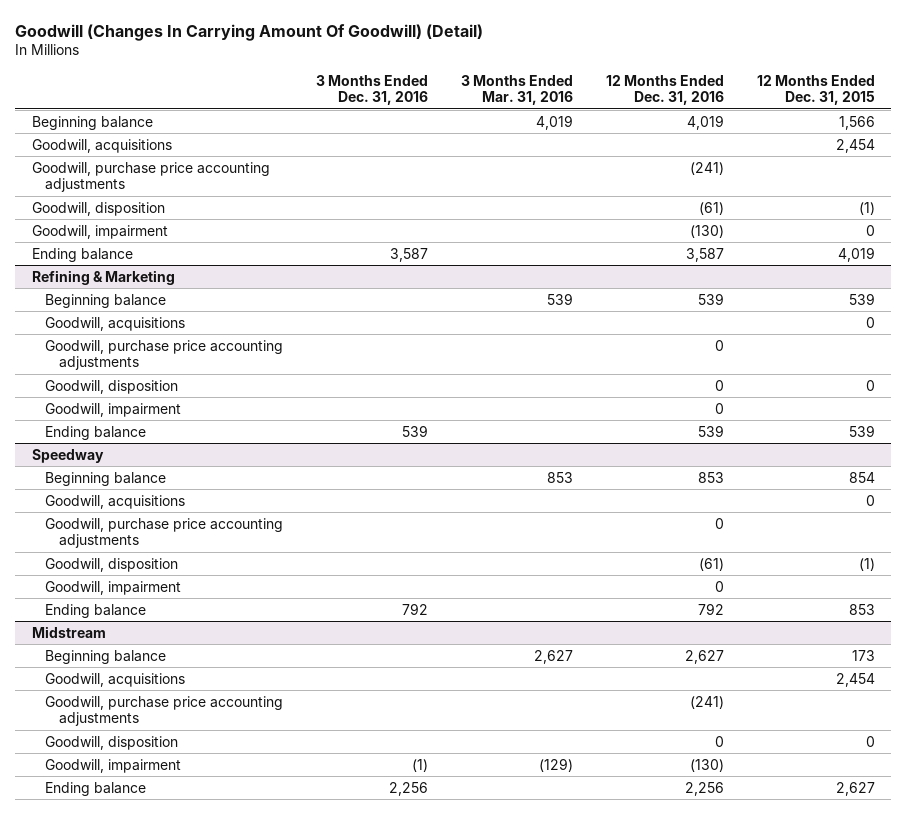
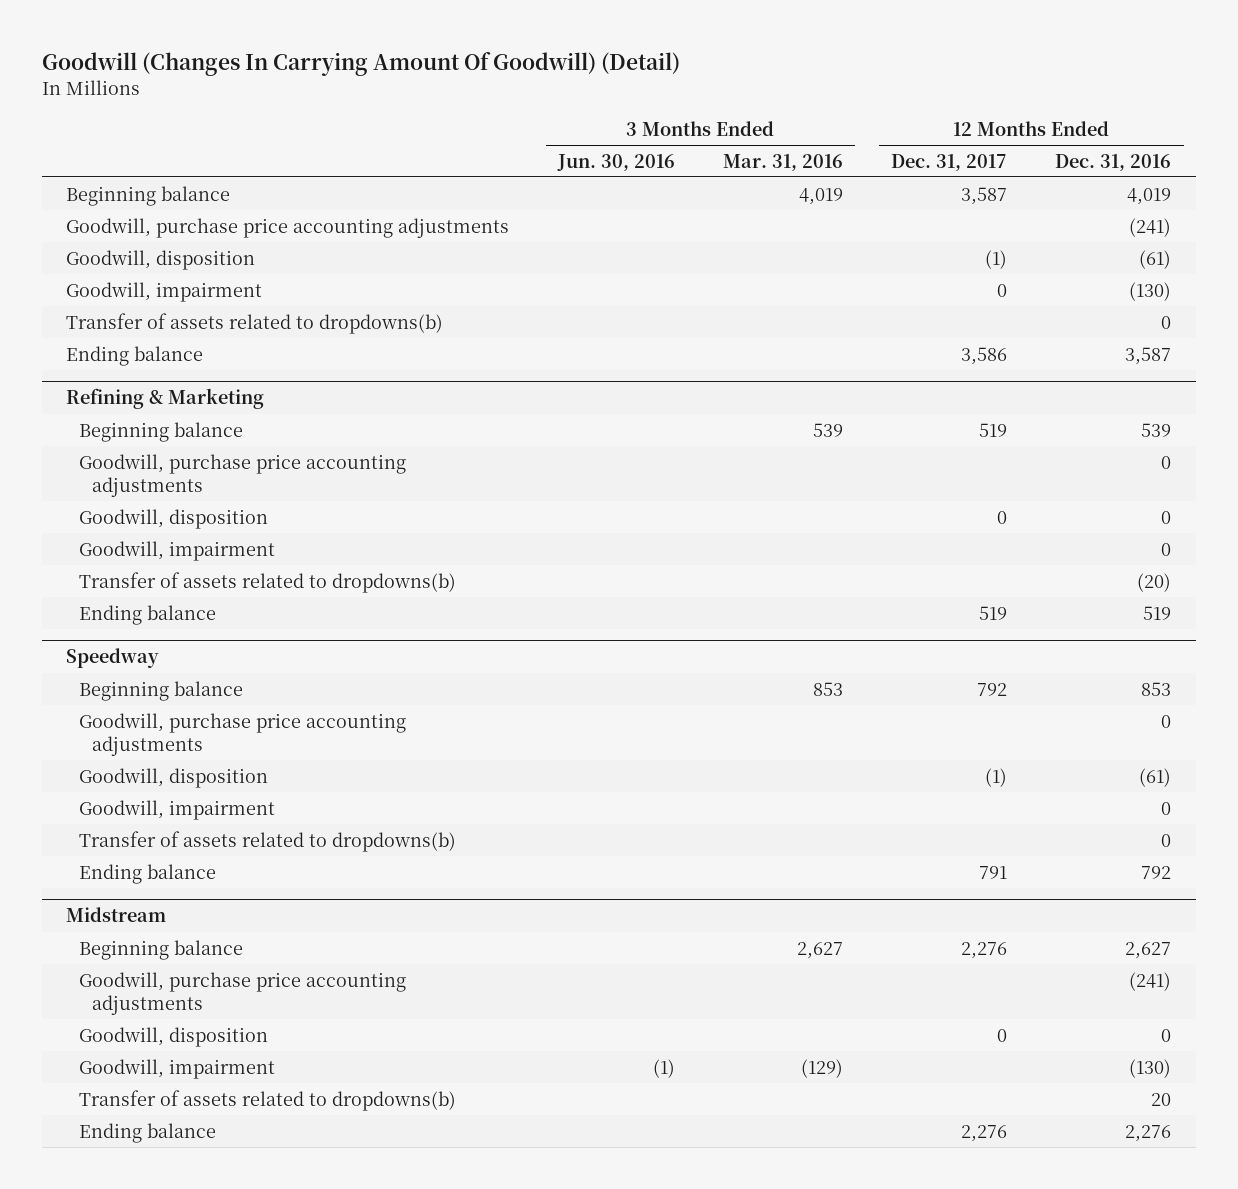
[316,74,429,106] 3 Months Ended Dec. 31, 2016 -> none
[756,74,875,106] 12 Months Ended Dec. 31, 2015 -> none
none -> [556,153,675,171] Jun. 30, 2016
none -> [891,153,1008,171] Dec. 31, 2017
[31,138,172,153] Goodwill, acquisitions -> none
none -> [66,312,444,334] Transfer of assets related to dropdowns(b)
[45,316,186,331] Goodwill, acquisitions -> none
none -> [79,571,457,593] Transfer of assets related to dropdowns(b)
[698,424,725,437] 539 -> [1143,605,1172,620] 519
[45,494,186,509] Goodwill, acquisitions -> none
none -> [79,830,457,852] Transfer of assets related to dropdowns(b)
[45,672,186,687] Goodwill, acquisitions -> none
none -> [79,1089,457,1111] Transfer of assets related to dropdowns(b)
[685,781,725,796] 2,256 -> [1125,1124,1172,1142] 2,276

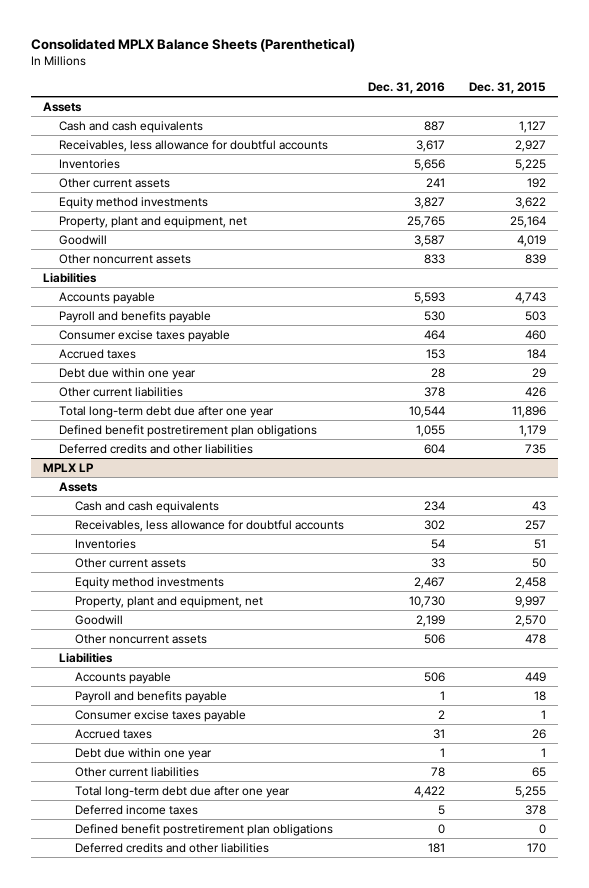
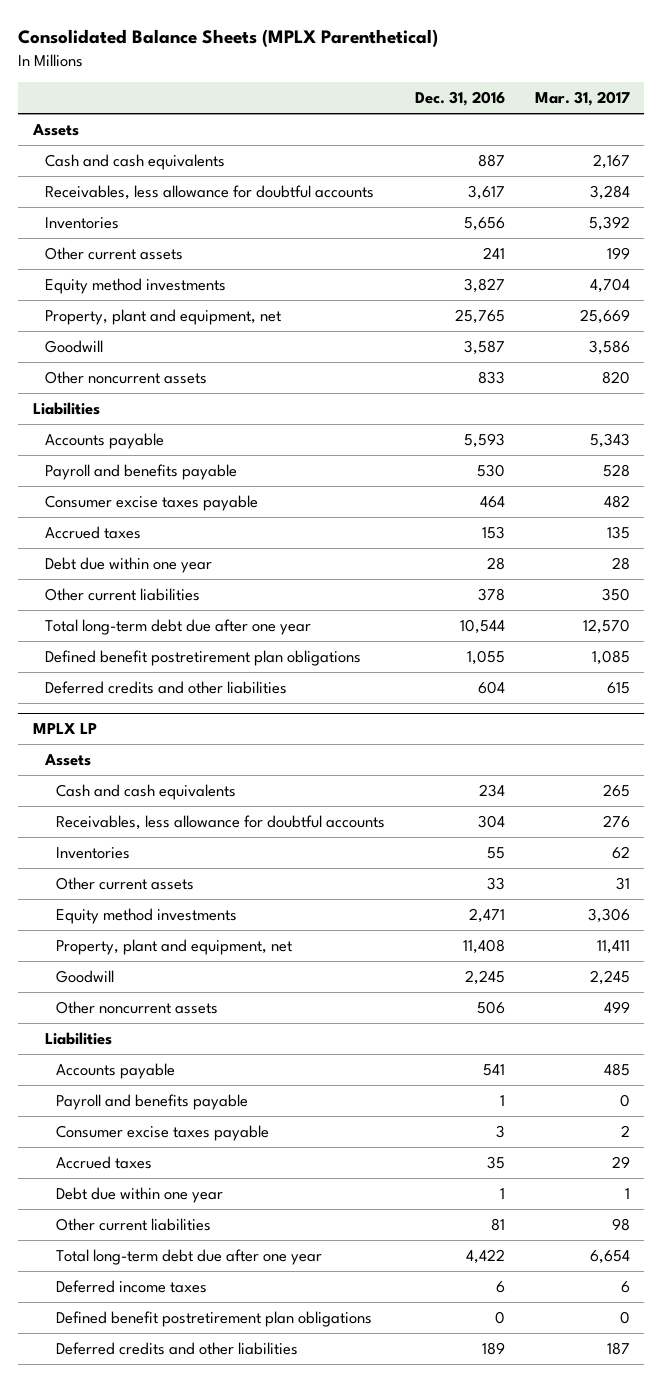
[31,38,356,53] Consolidated MPLX Balance Sheets (Parenthetical) -> [17,29,438,48] Consolidated Balance Sheets (MPLX Parenthetical)
[468,81,546,94] Dec. 31, 2015 -> none
none -> [534,91,630,107] Mar. 31, 2017
[424,519,446,530] 302 -> [478,815,506,829] 304
[431,538,446,549] 54 -> [487,847,506,860] 55
[414,576,446,589] 2,467 -> [469,908,506,924] 2,471
[409,595,446,608] 10,730 -> [463,939,506,955] 11,408
[416,614,446,627] 2,199 -> [465,970,506,986] 2,245
[424,671,446,682] 506 -> [483,1064,506,1077] 541
[438,709,446,719] 2 -> [496,1125,506,1139] 3
[433,728,446,739] 31 -> [487,1156,506,1170] 35
[431,766,446,777] 78 -> [491,1218,506,1232] 81
[438,804,446,815] 5 -> [496,1281,506,1294] 6
[428,842,446,853] 181 -> [482,1342,506,1356] 189

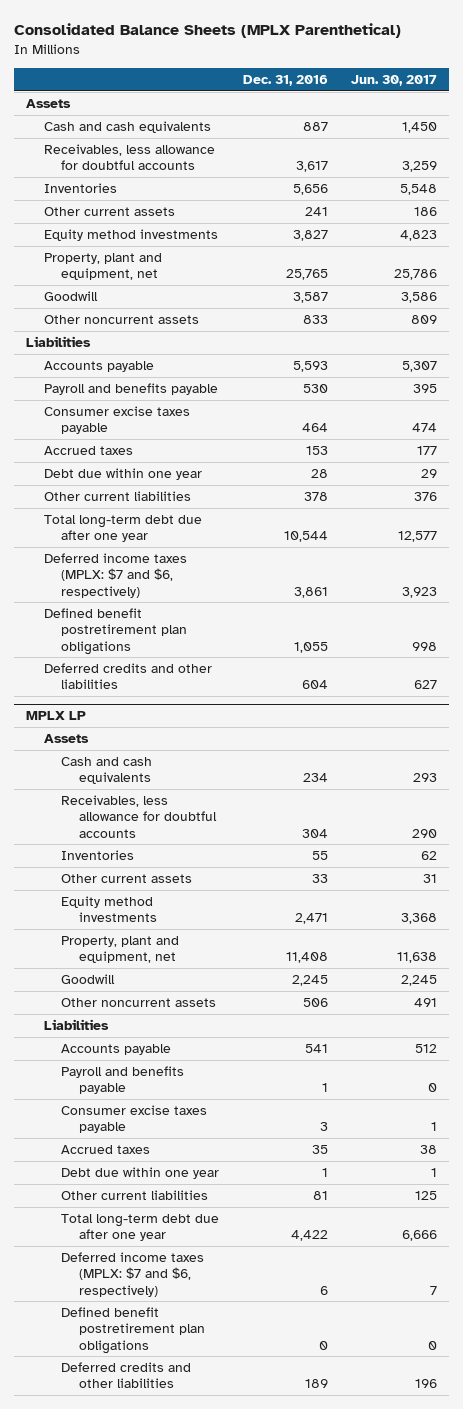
[534,91,630,107] Mar. 31, 2017 -> none
none -> [350,74,437,86] Jun. 30, 2017
none -> [43,553,187,598] Deferred income taxes (MPLX: $7 and $6, respectively)
[56,1280,208,1294] Deferred income taxes -> none
none -> [61,1252,205,1297] Deferred income taxes (MPLX: $7 and $6, respectively)

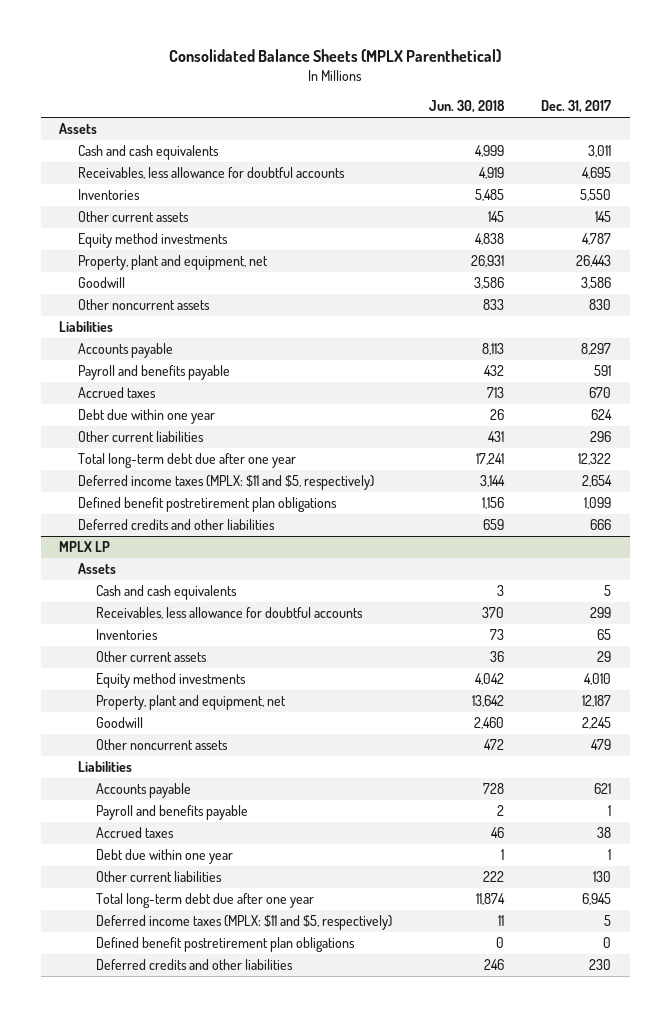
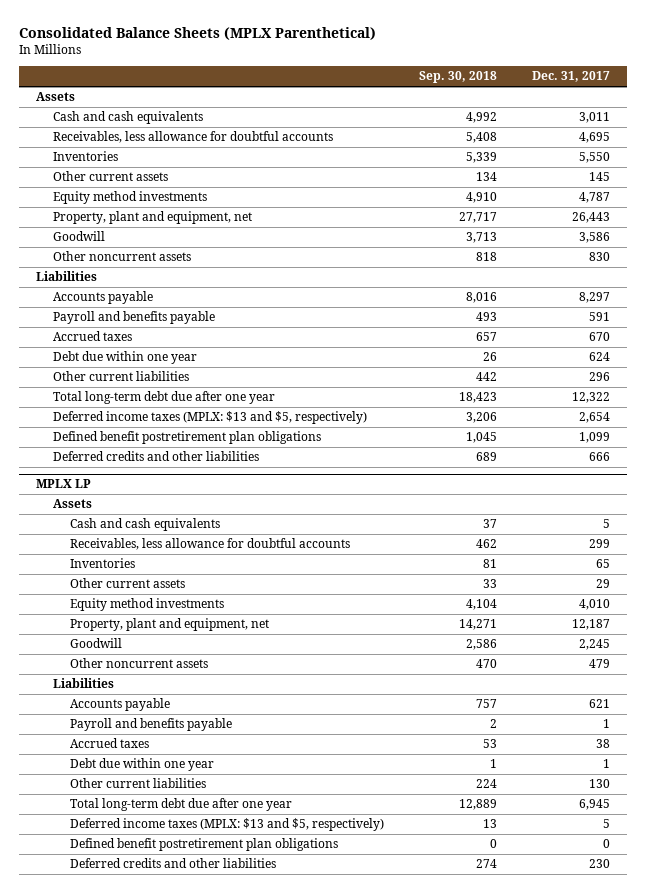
[429,100,506,114] Jun. 30, 2018 -> none
none -> [419,71,498,84] Sep. 30, 2018
[77,474,374,490] Deferred income taxes (MPLX: $11 and $5, respectively) -> [53,411,368,425] Deferred income taxes (MPLX: $13 and $5, respectively)
[96,914,393,930] Deferred income taxes (MPLX: $11 and $5, respectively) -> [70,818,385,832] Deferred income taxes (MPLX: $13 and $5, respectively)

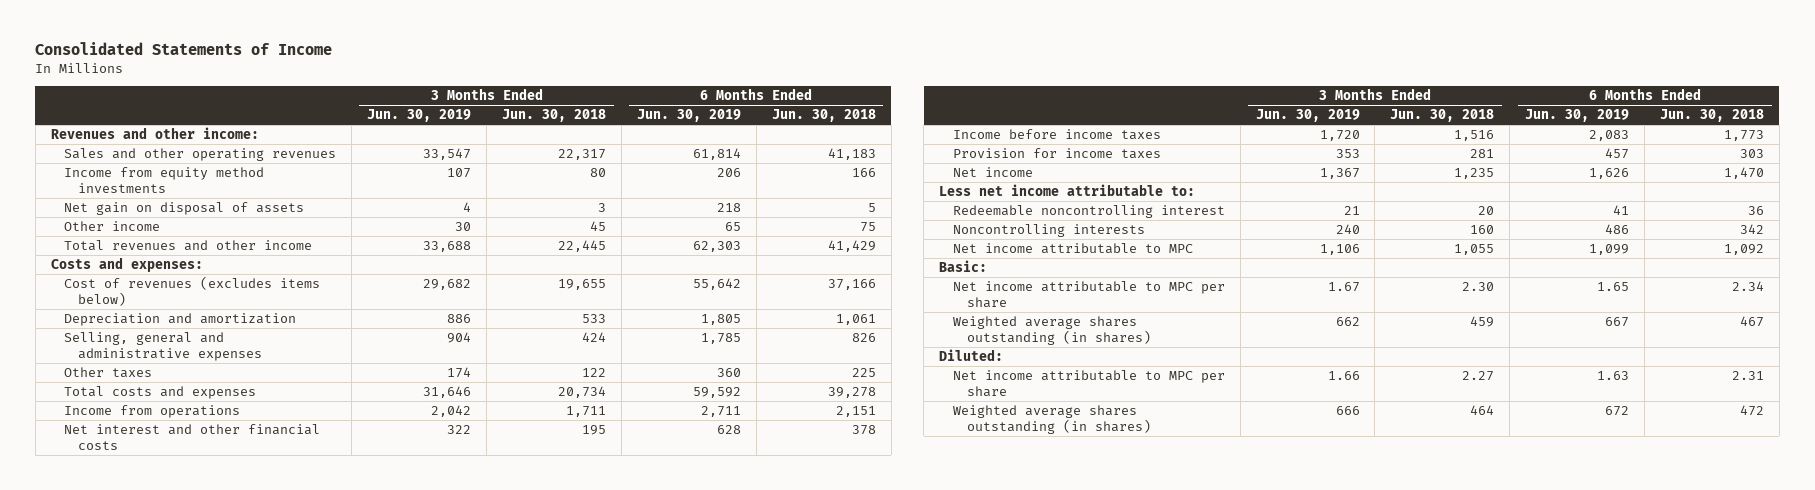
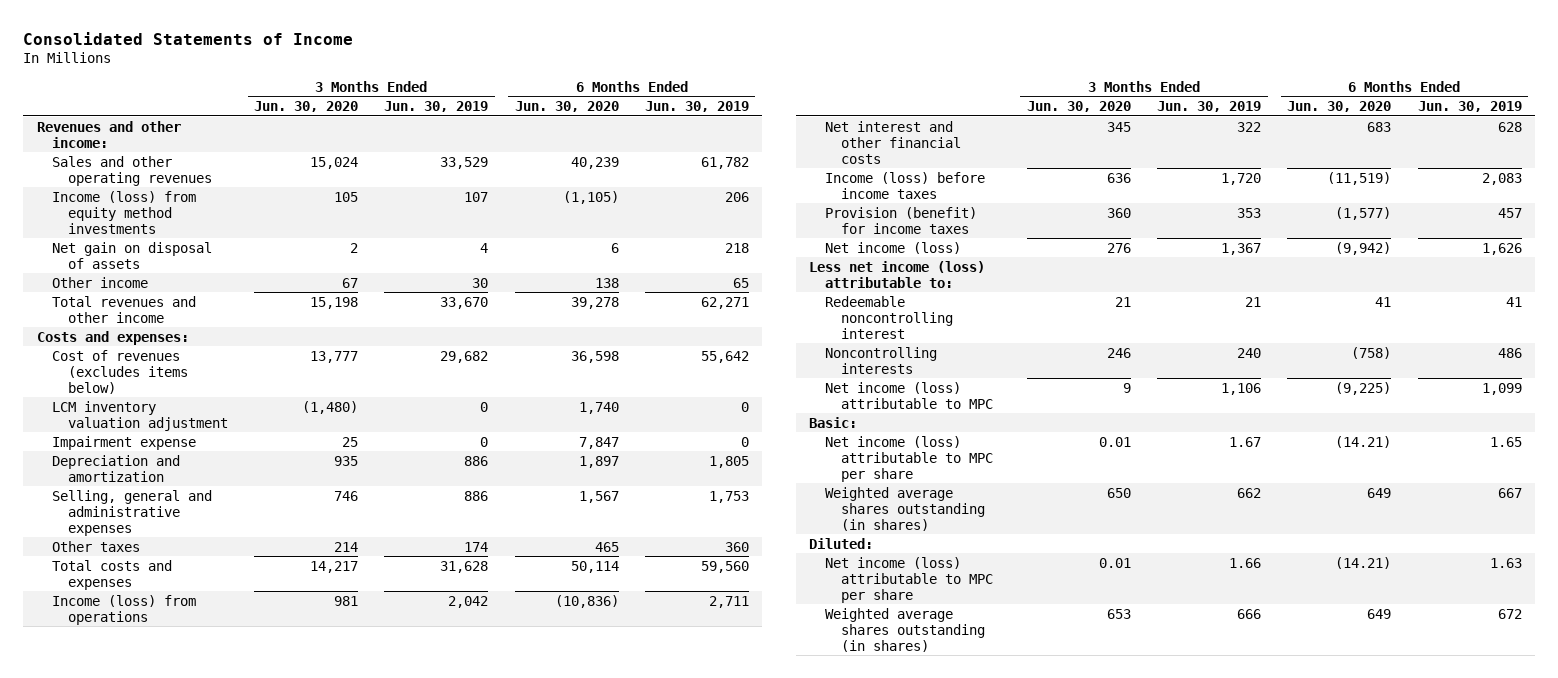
[502,109,607,123] Jun. 30, 2018 -> none
[771,109,876,123] Jun. 30, 2018 -> none
none -> [254,101,359,113] Jun. 30, 2020
none -> [514,101,619,113] Jun. 30, 2020
[423,148,472,161] 33,547 -> [440,156,489,169] 33,529
[692,148,741,161] 61,814 -> [700,156,749,169] 61,782
[64,167,265,194] Income from equity method investments -> [52,190,197,234] Income (loss) from equity method investments
[423,241,472,253] 33,688 -> [440,296,489,309] 33,670
[692,241,741,253] 62,303 -> [700,296,749,309] 62,271
none -> [52,400,229,431] LCM inventory valuation adjustment
none -> [52,435,197,450] Impairment expense
[447,332,472,344] 904 -> [464,490,489,501] 886
[700,333,741,345] 1,785 -> [708,490,749,503] 1,753
[423,386,472,399] 31,646 -> [440,560,489,573] 31,628
[692,387,741,399] 59,592 -> [700,560,749,573] 59,560
[64,405,241,419] Income from operations -> [52,594,197,625] Income (loss) from operations
[952,129,1161,141] Income before income taxes -> [825,171,986,199] Income (loss) before income taxes
[952,148,1161,160] Provision for income taxes -> [825,206,978,234] Provision (benefit) for income taxes
[952,167,1033,178] Net income -> [825,241,962,254] Net income (loss)
[938,184,1195,197] Less net income attributable to: -> [809,260,986,288] Less net income (loss) attributable to:
[952,243,1193,255] Net income attributable to MPC -> [825,381,993,409] Net income (loss) attributable to MPC
[952,281,1225,309] Net income attributable to MPC per share -> [825,435,993,482] Net income (loss) attributable to MPC per share
[952,370,1225,398] Net income attributable to MPC per share -> [825,556,993,603] Net income (loss) attributable to MPC per share

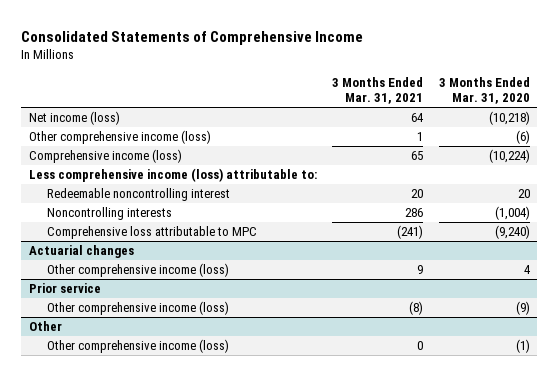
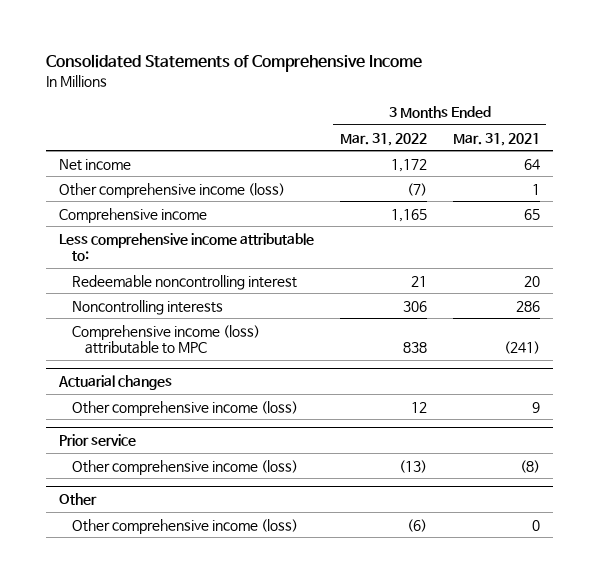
[438,76,530,105] 3 Months Ended Mar. 31, 2020 -> none
none -> [339,132,427,146] Mar. 31, 2022
[28,111,120,126] Net income (loss) -> [58,158,131,171] Net income
[28,149,182,164] Comprehensive income (loss) -> [58,207,207,223] Comprehensive income
[28,168,317,183] Less comprehensive income (loss) attributable to: -> [58,232,314,262] Less comprehensive income attributable to:
[47,226,258,240] Comprehensive loss attributable to MPC -> [71,324,260,355] Comprehensive income (loss) attributable to MPC

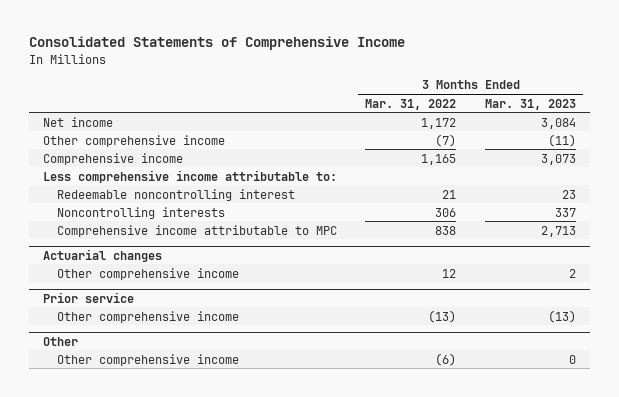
[452,132,540,146] Mar. 31, 2021 -> none
none -> [484,98,576,110] Mar. 31, 2023
[58,182,285,198] Other comprehensive income (loss) -> [42,134,225,147] Other comprehensive income
[71,324,260,355] Comprehensive income (loss) attributable to MPC -> [56,224,337,237] Comprehensive income attributable to MPC
[71,400,298,416] Other comprehensive income (loss) -> [56,267,239,280] Other comprehensive income
[71,459,298,475] Other comprehensive income (loss) -> [56,310,239,323] Other comprehensive income
[71,518,298,534] Other comprehensive income (loss) -> [56,353,239,366] Other comprehensive income

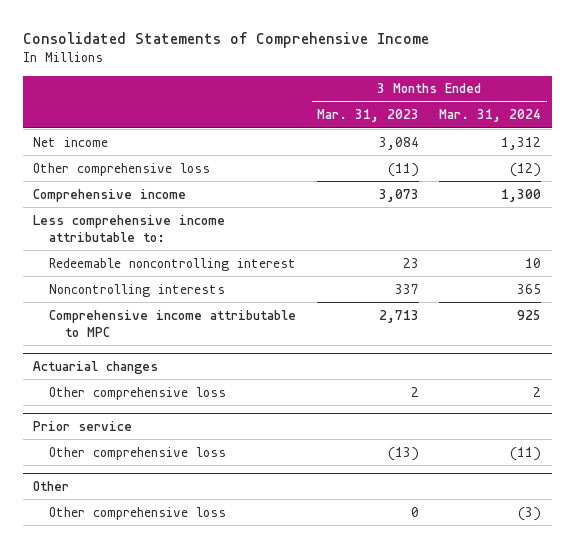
[365,98,457,110] Mar. 31, 2022 -> none
none -> [439,109,542,123] Mar. 31, 2024
[42,134,225,147] Other comprehensive income -> [32,162,210,176] Other comprehensive loss
[56,267,239,280] Other comprehensive income -> [49,386,227,400] Other comprehensive loss
[56,310,239,323] Other comprehensive income -> [49,446,227,460] Other comprehensive loss
[56,353,239,366] Other comprehensive income -> [49,506,227,520] Other comprehensive loss

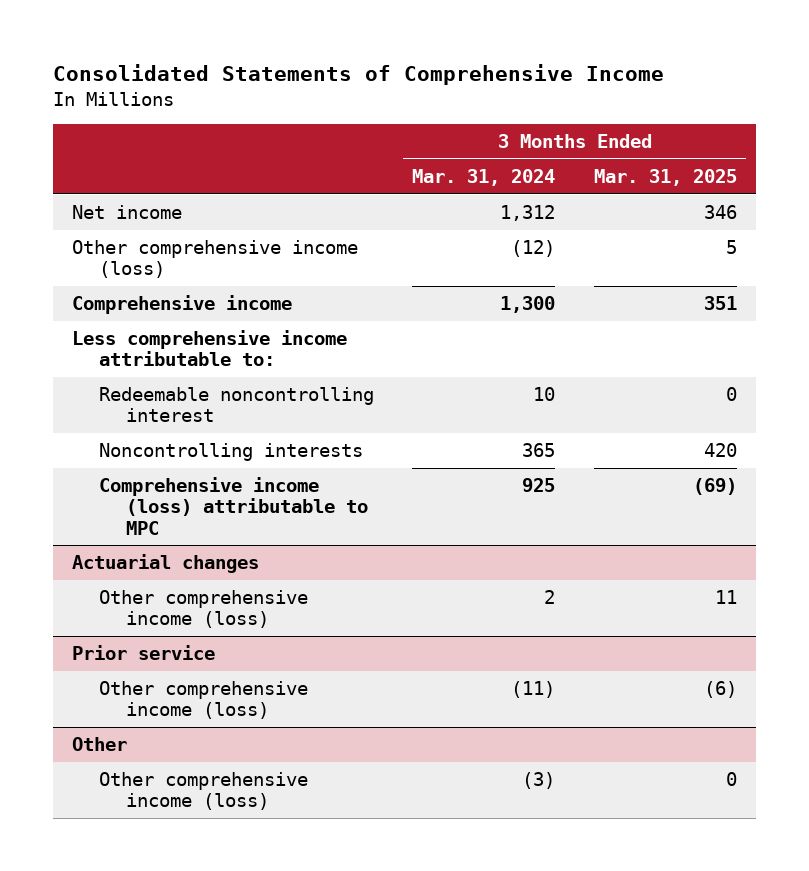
[316,109,419,123] Mar. 31, 2023 -> none
none -> [593,168,737,186] Mar. 31, 2025
[32,162,210,176] Other comprehensive loss -> [71,240,358,279] Other comprehensive income (loss)
[49,309,297,337] Comprehensive income attributable to MPC -> [99,477,369,535] Comprehensive income (loss) attributable to MPC
[49,386,227,400] Other comprehensive loss -> [99,590,309,629] Other comprehensive income (loss)
[49,446,227,460] Other comprehensive loss -> [99,681,309,720] Other comprehensive income (loss)
[49,506,227,520] Other comprehensive loss -> [99,772,309,811] Other comprehensive income (loss)

